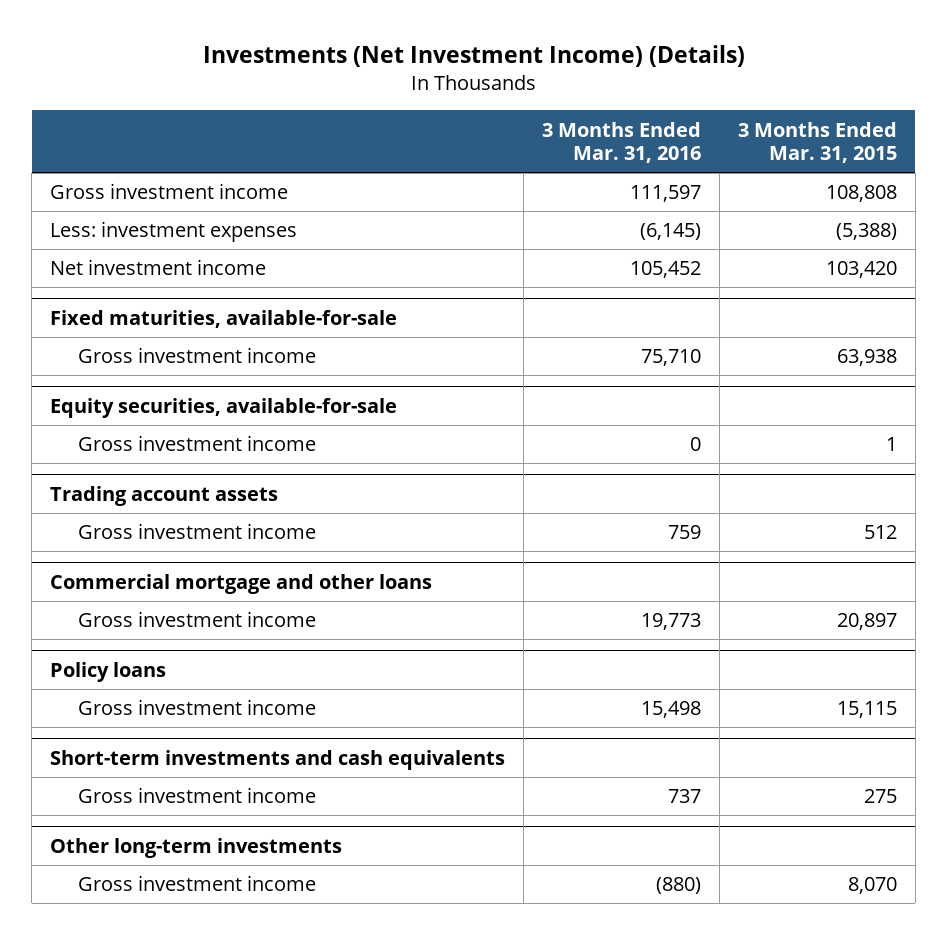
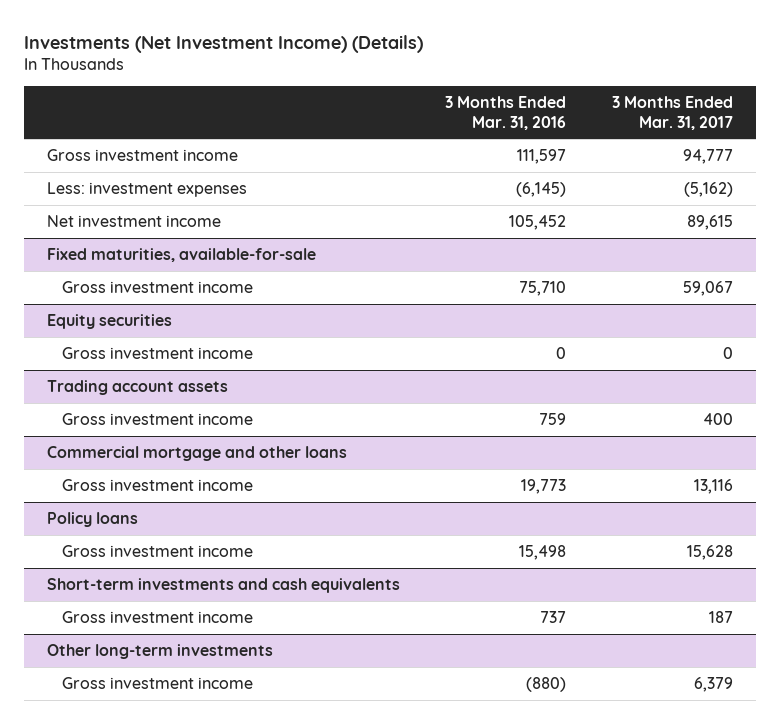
[737,121,897,164] 3 Months Ended Mar. 31, 2015 -> none
none -> [611,95,733,130] 3 Months Ended Mar. 31, 2017
[50,398,398,419] Equity securities, available-for-sale -> [46,313,172,329] Equity securities

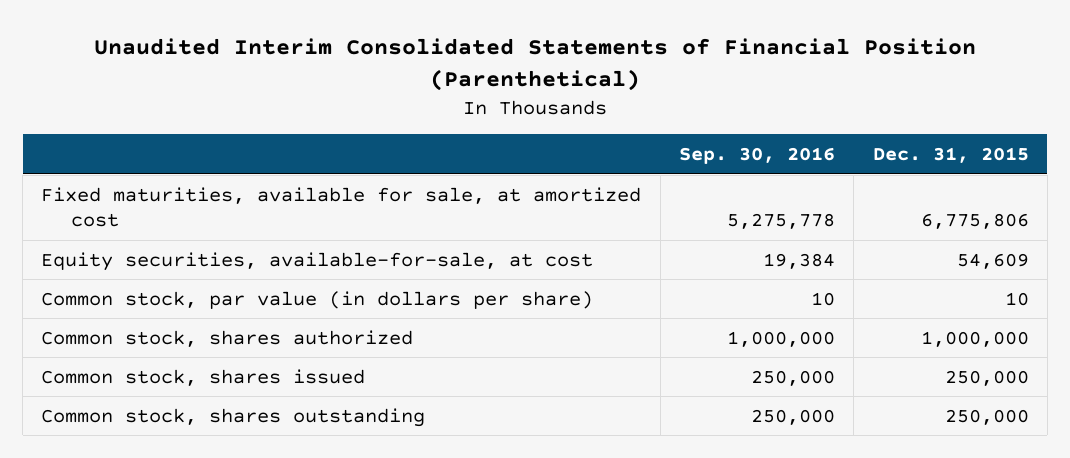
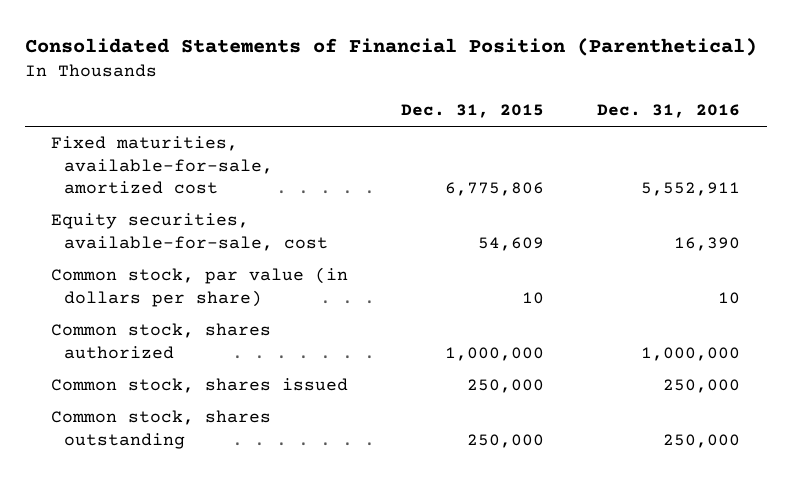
[93,38,976,92] Unaudited Interim Consolidated Statements of Financial Position (Parenthetical) -> [24,38,757,57] Consolidated Statements of Financial Position (Parenthetical)
[678,146,835,164] Sep. 30, 2016 -> none
none -> [597,104,741,119] Dec. 31, 2016
[41,186,642,228] Fixed maturities, available for sale, at amortized cost -> [51,136,274,195] Fixed maturities, available-for-sale, amortized cost
[41,251,594,271] Equity securities, available-for-sale, at cost -> [51,213,329,251] Equity securities, available-for-sale, cost

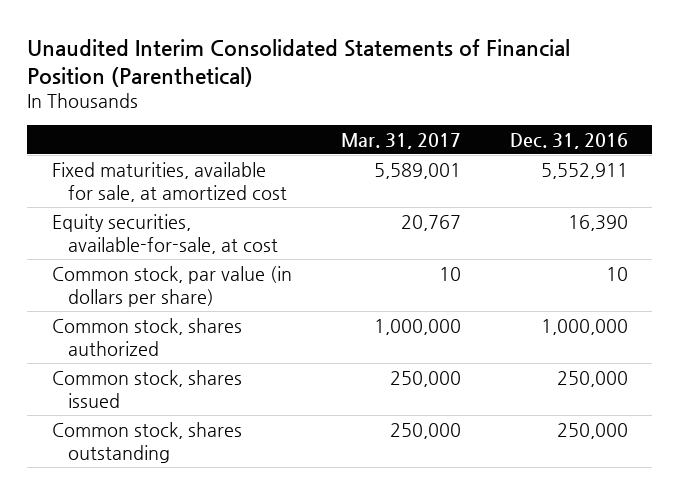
[24,38,757,57] Consolidated Statements of Financial Position (Parenthetical) -> [27,38,571,87] Unaudited Interim Consolidated Statements of Financial Position (Parenthetical)
[401,104,545,119] Dec. 31, 2015 -> none
none -> [340,132,461,149] Mar. 31, 2017
[51,136,274,195] Fixed maturities, available-for-sale, amortized cost -> [51,161,287,202] Fixed maturities, available for sale, at amortized cost
[51,213,329,251] Equity securities, available-for-sale, cost -> [51,213,278,254] Equity securities, available-for-sale, at cost

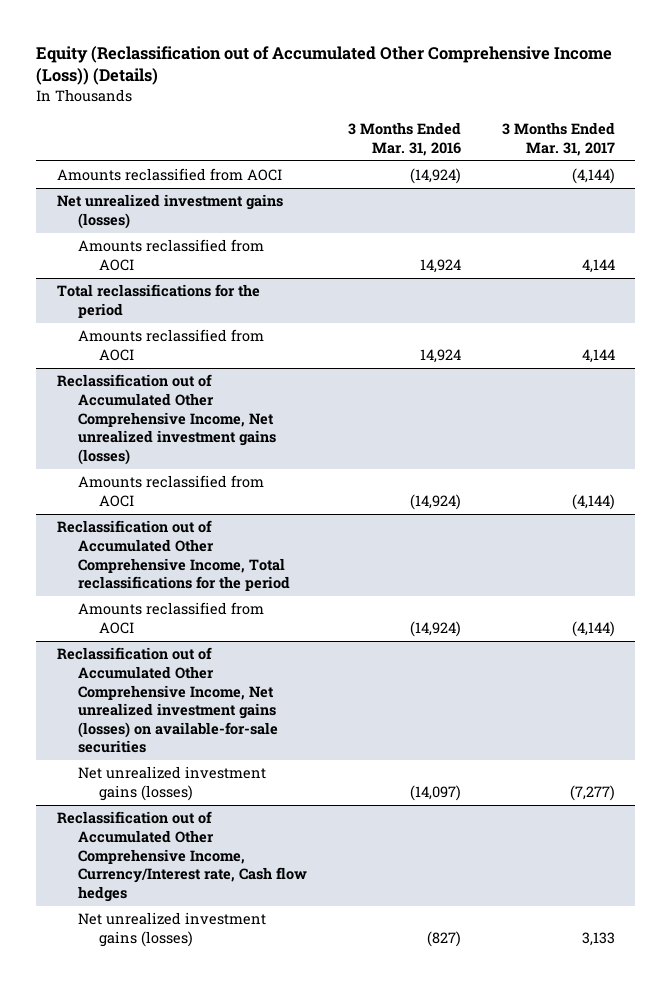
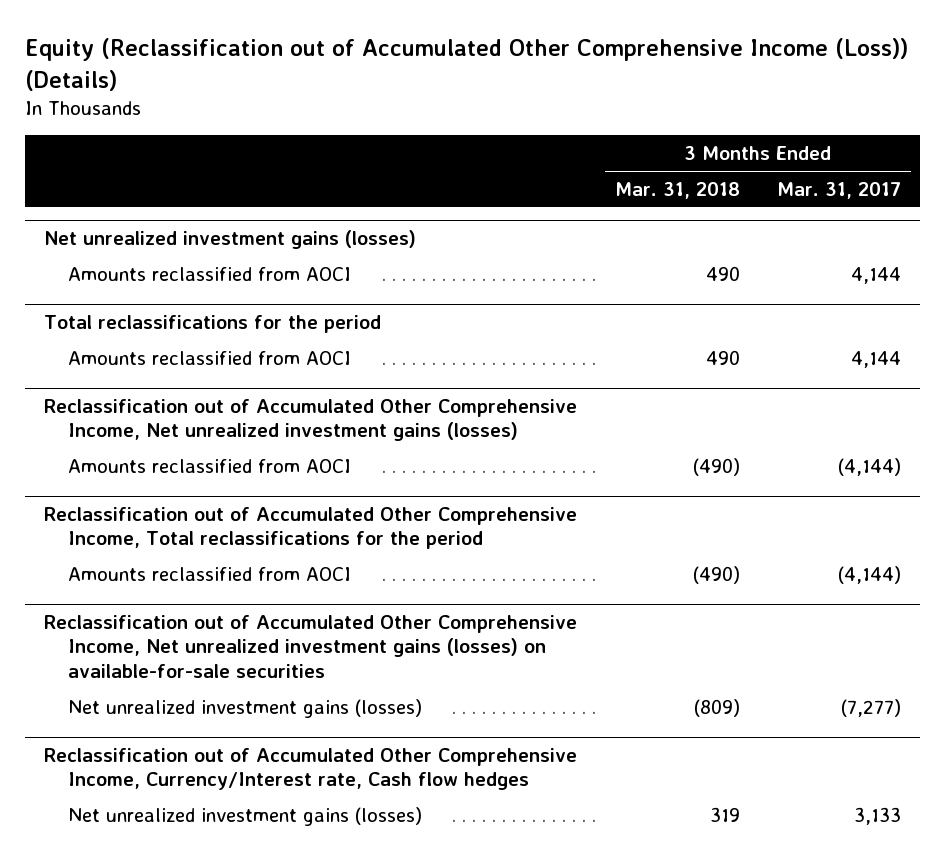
[347,122,461,156] 3 Months Ended Mar. 31, 2016 -> none
none -> [614,181,740,199] Mar. 31, 2018
[56,168,282,182] Amounts reclassified from AOCI -> none

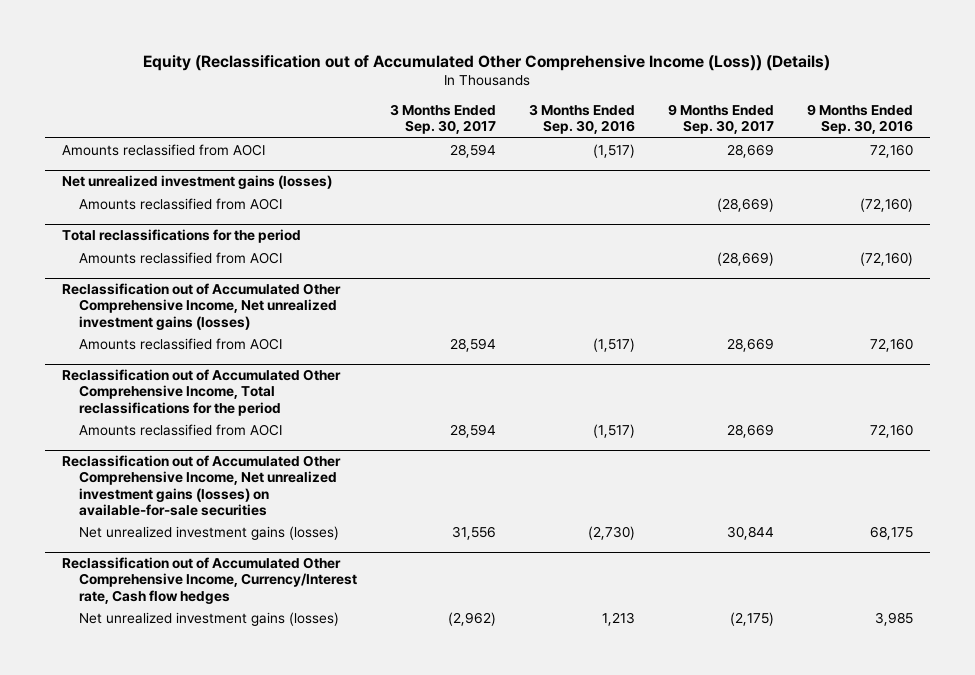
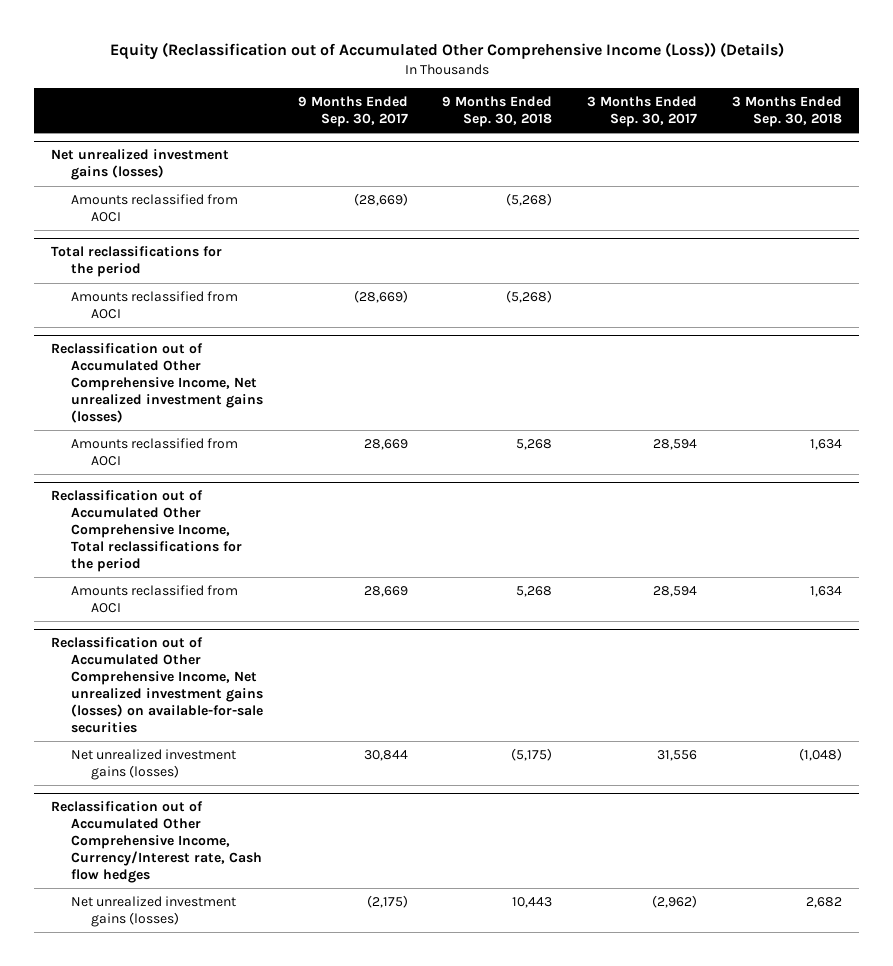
[529,104,636,135] 3 Months Ended Sep. 30, 2016 -> none
[807,104,914,135] 9 Months Ended Sep. 30, 2016 -> none
none -> [442,96,553,127] 9 Months Ended Sep. 30, 2018
none -> [731,96,842,127] 3 Months Ended Sep. 30, 2018
[61,144,265,157] Amounts reclassified from AOCI -> none

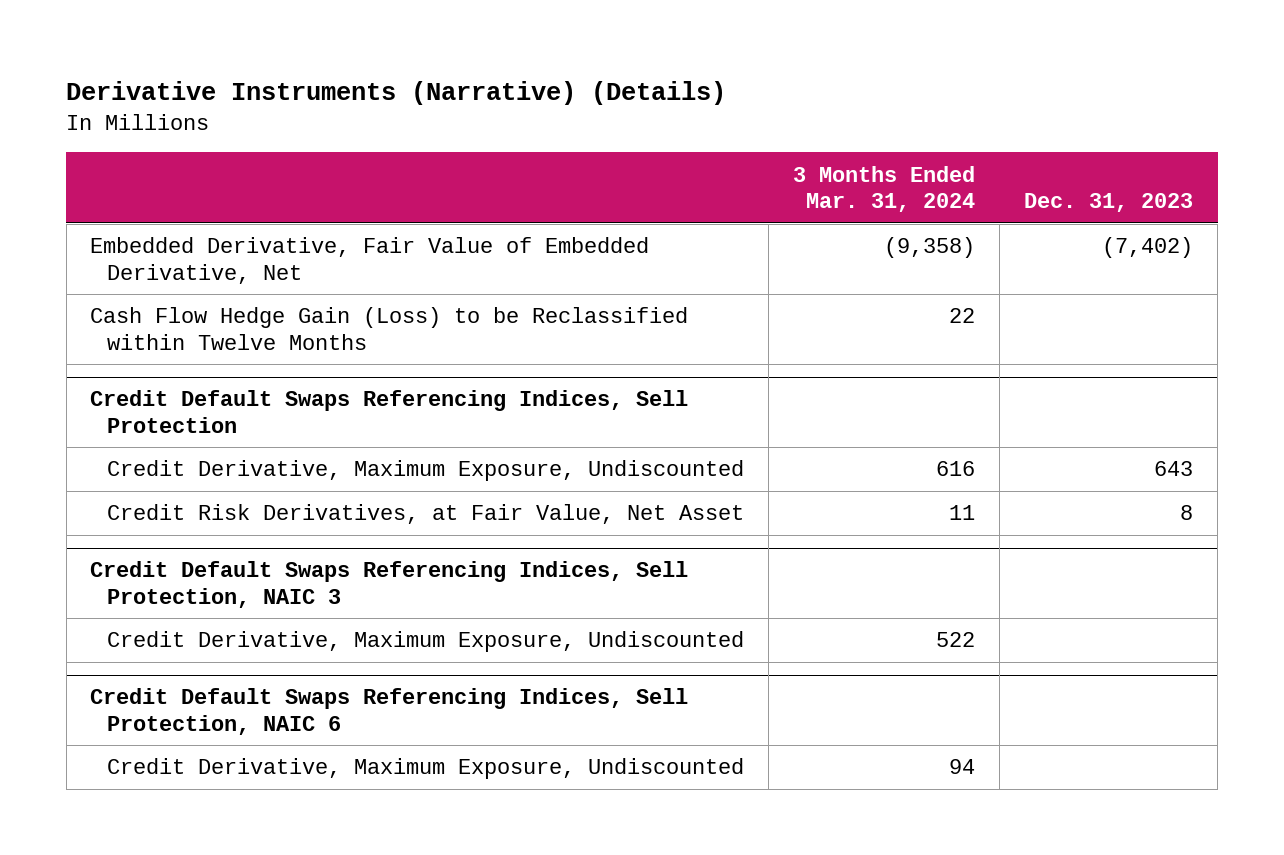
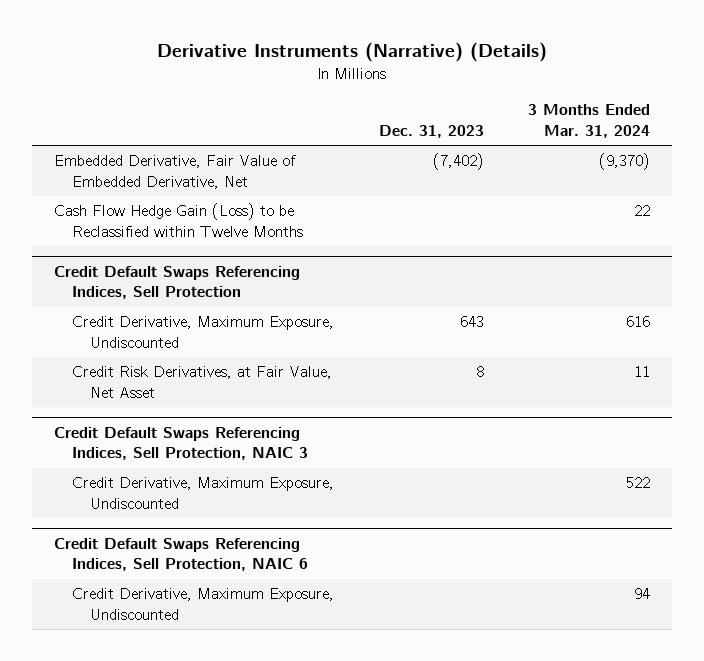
[884,237,976,259] (9,358) -> [598,153,650,171] (9,370)

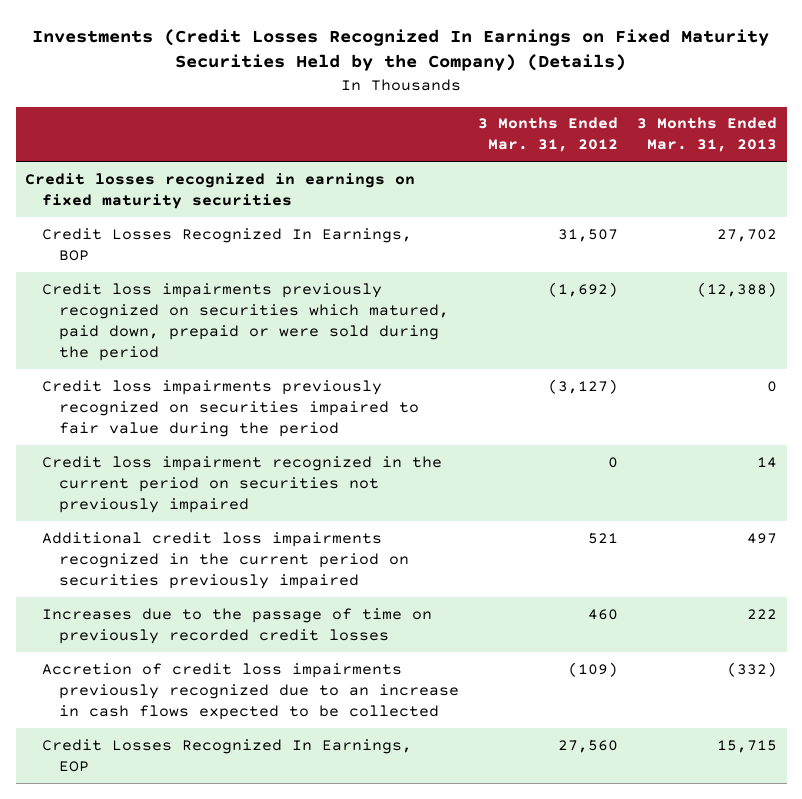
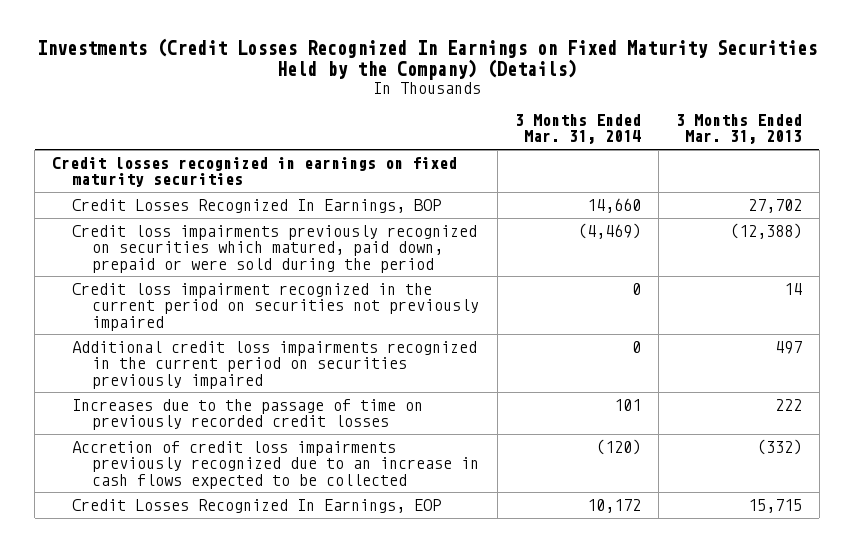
[477,117,618,153] 3 Months Ended Mar. 31, 2012 -> none
none -> [514,114,641,145] 3 Months Ended Mar. 31, 2014
[42,379,419,438] Credit loss impairments previously recognized on securities impaired to fair value during the period -> none

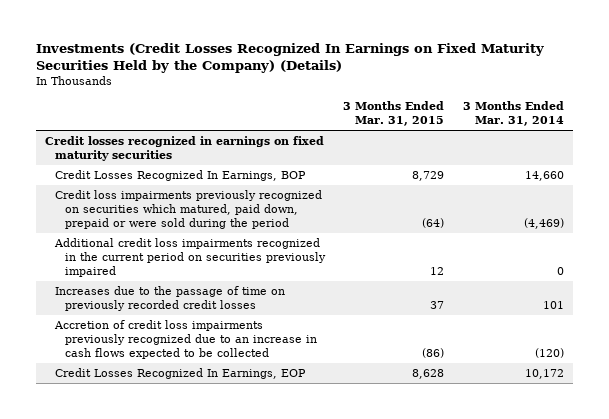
[675,114,802,145] 3 Months Ended Mar. 31, 2013 -> none
none -> [343,101,445,127] 3 Months Ended Mar. 31, 2015
[72,283,480,331] Credit loss impairment recognized in the current period on securities not previously impaired -> none

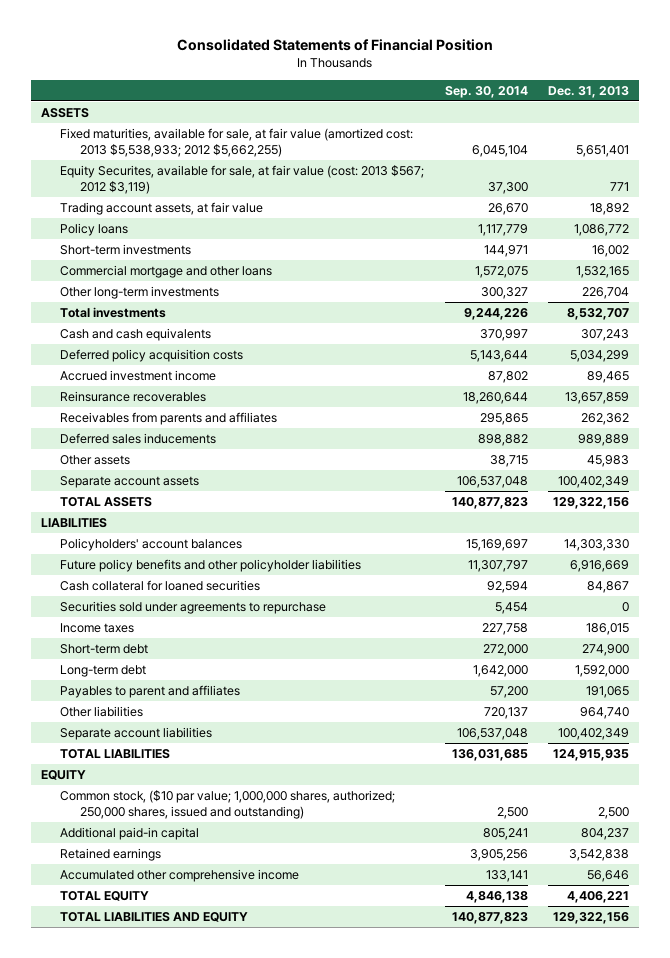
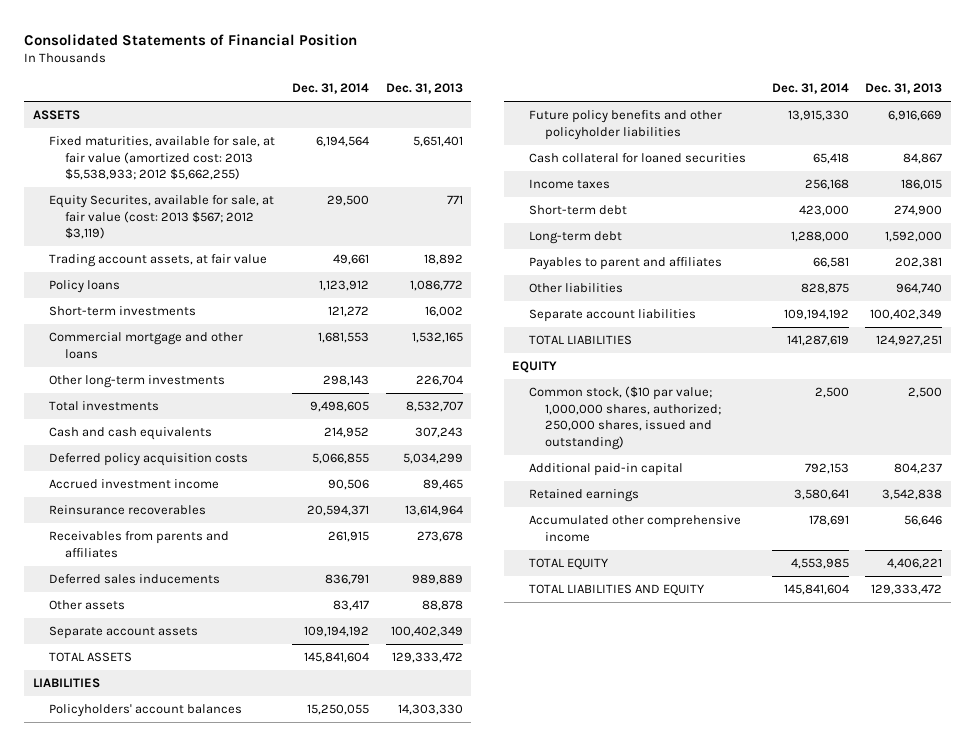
[444,85,528,98] Sep. 30, 2014 -> none
none -> [291,83,369,95] Dec. 31, 2014
[565,391,630,404] 13,657,859 -> [404,505,463,517] 13,614,964
[581,412,630,425] 262,362 -> [416,531,463,543] 273,678
[587,454,630,467] 45,983 -> [421,600,463,612] 88,878
[553,496,630,509] 129,322,156 -> [391,652,463,664] 129,333,472
[60,600,327,614] Securities sold under agreements to repurchase -> none
[586,685,630,698] 191,065 -> [895,257,943,269] 202,381
[553,748,630,761] 124,915,935 -> [876,335,943,347] 124,927,251
[553,911,630,924] 129,322,156 -> [871,584,943,596] 129,333,472

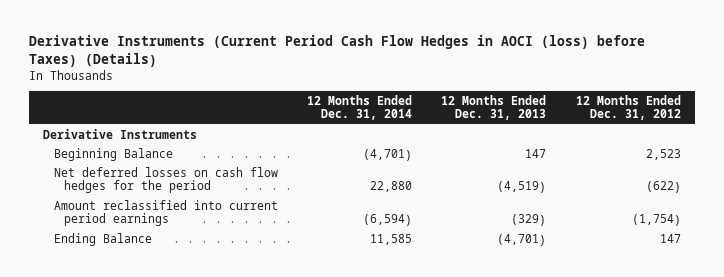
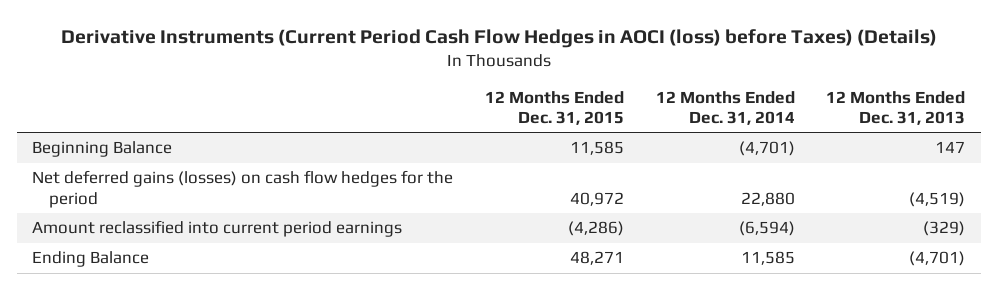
[575,94,681,121] 12 Months Ended Dec. 31, 2012 -> none
none -> [484,90,624,126] 12 Months Ended Dec. 31, 2015
[43,128,198,139] Derivative Instruments -> none
[53,166,278,194] Net deferred losses on cash flow hedges for the period -> [32,170,454,208] Net deferred gains (losses) on cash flow hedges for the period

